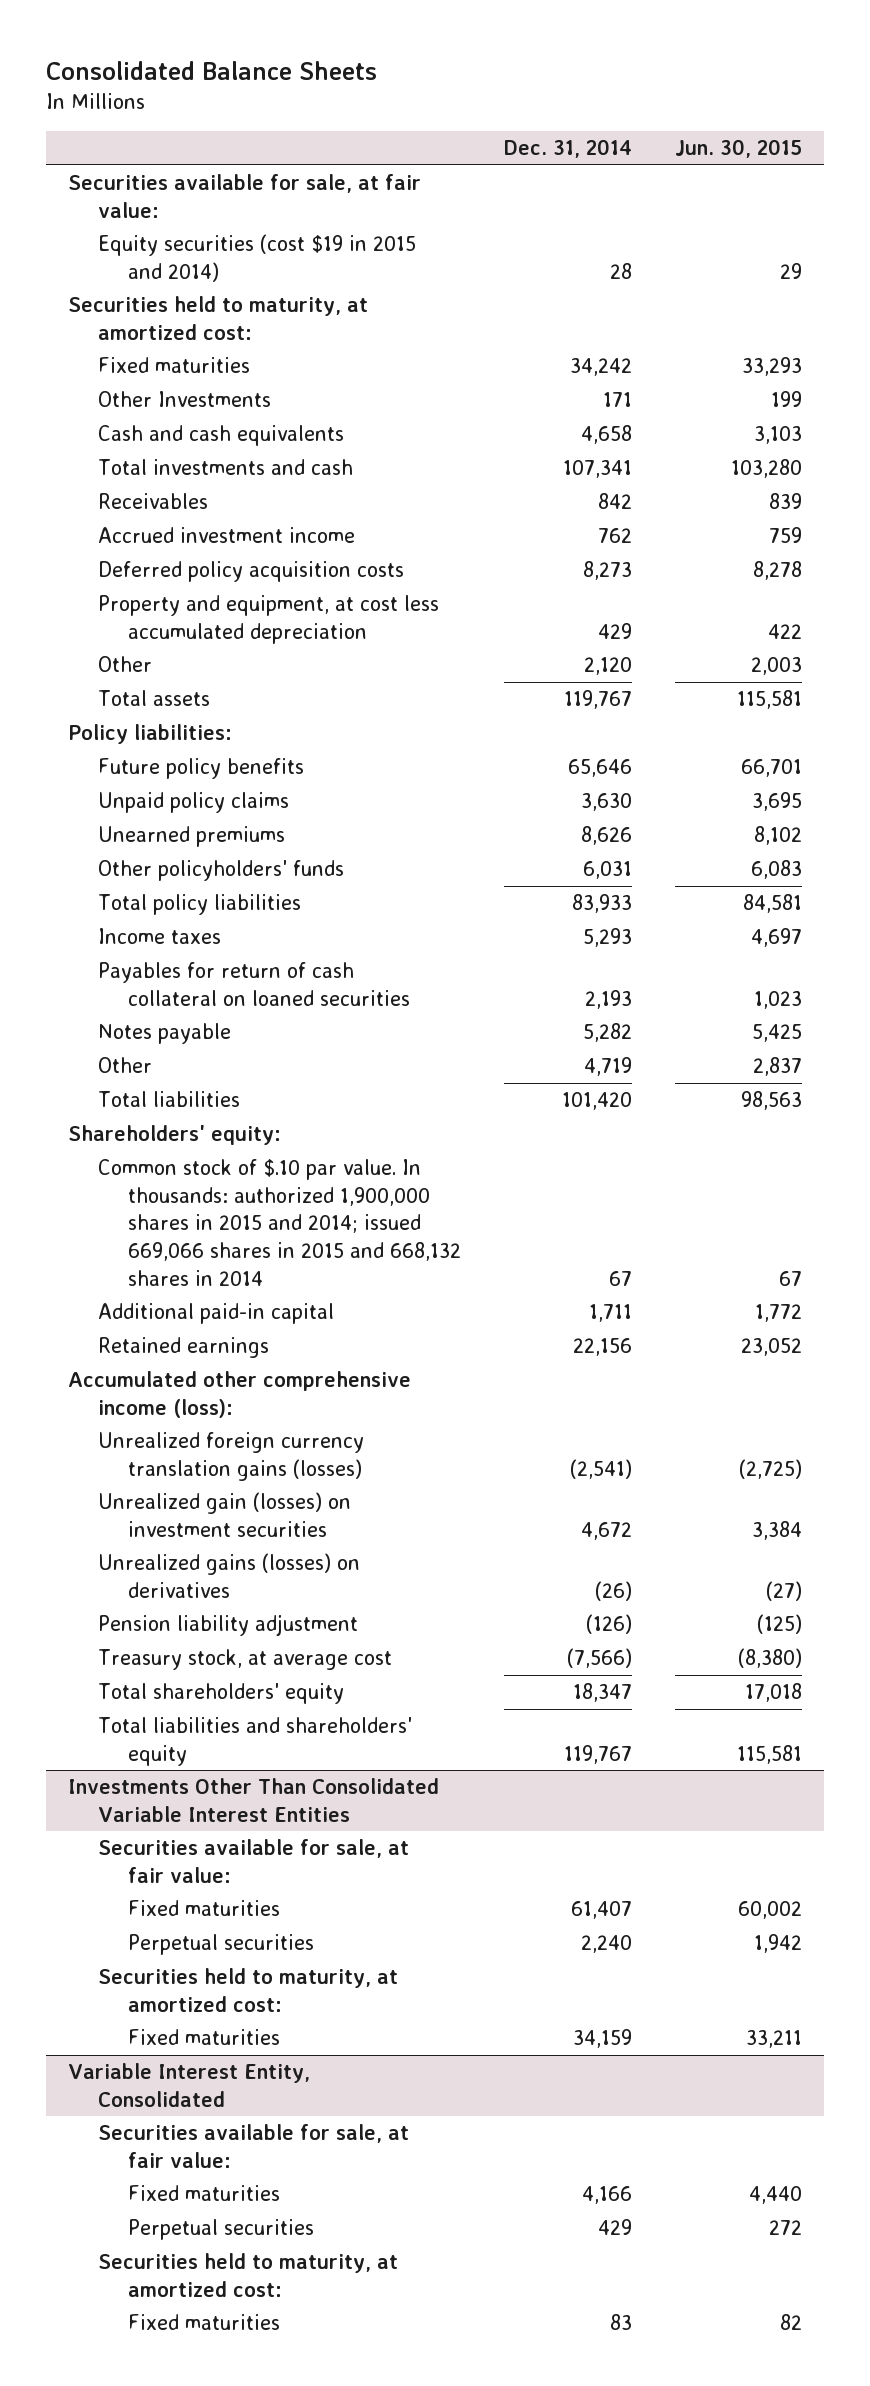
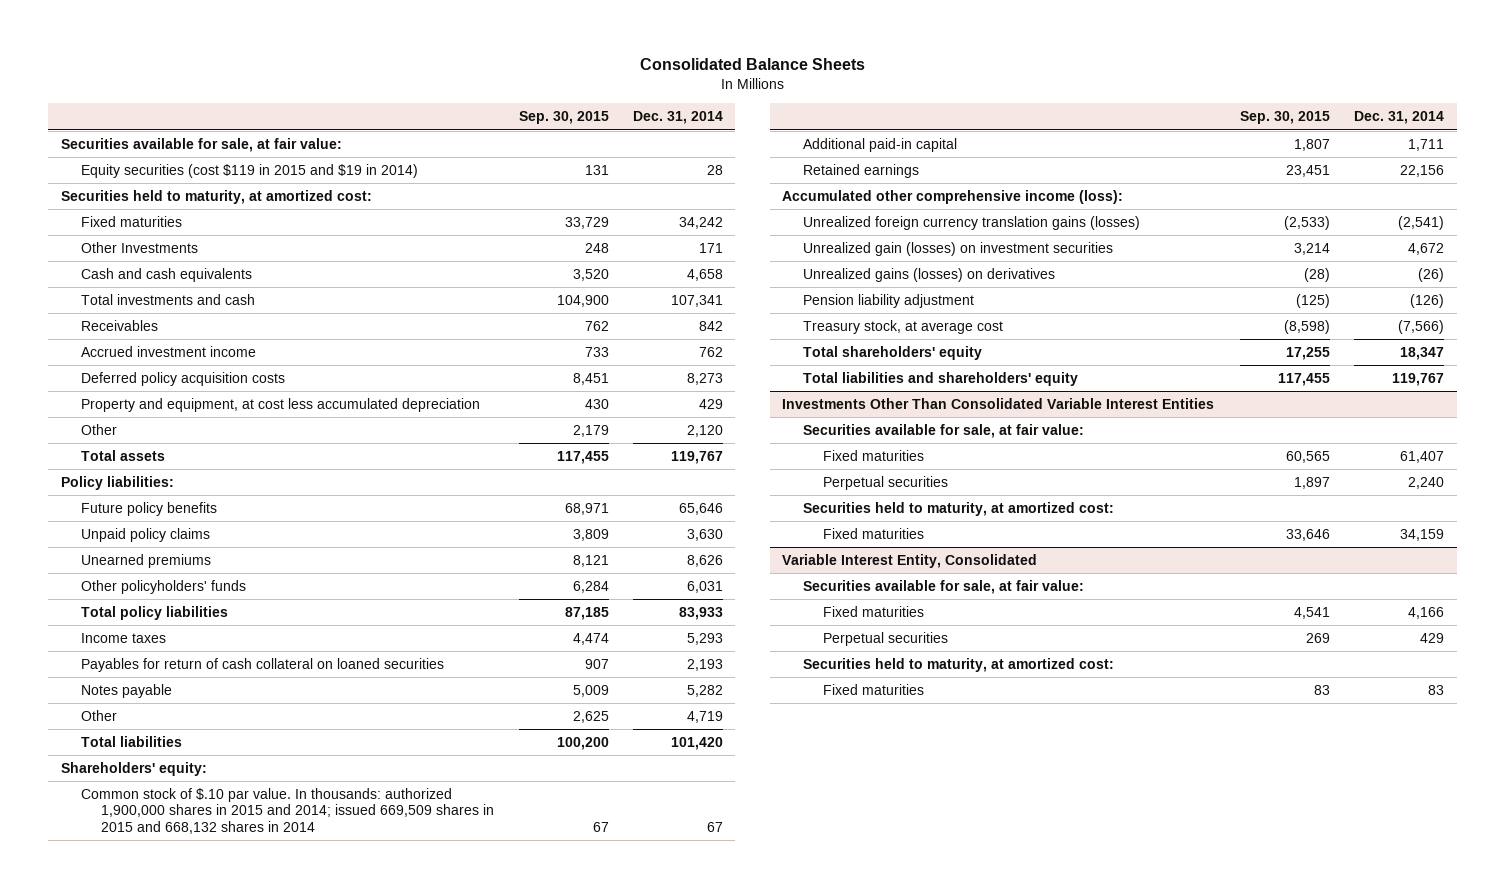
[675,139,803,159] Jun. 30, 2015 -> none
none -> [518,111,609,125] Sep. 30, 2015
[97,234,416,282] Equity securities (cost $19 in 2015 and 2014) -> [80,164,418,179] Equity securities (cost $119 in 2015 and $19 in 2014)
[97,1159,462,1286] Common stock of $.10 par value. In thousands: authorized 1,900,000 shares in 2015 and 2014; issued 669,066 shares in 2015 and 668,132 shares in 2014 -> [80,788,495,834] Common stock of $.10 par value. In thousands: authorized 1,900,000 shares in 2015 and 2014; issued 669,509 shares in 2015 and 668,132 shares in 2014

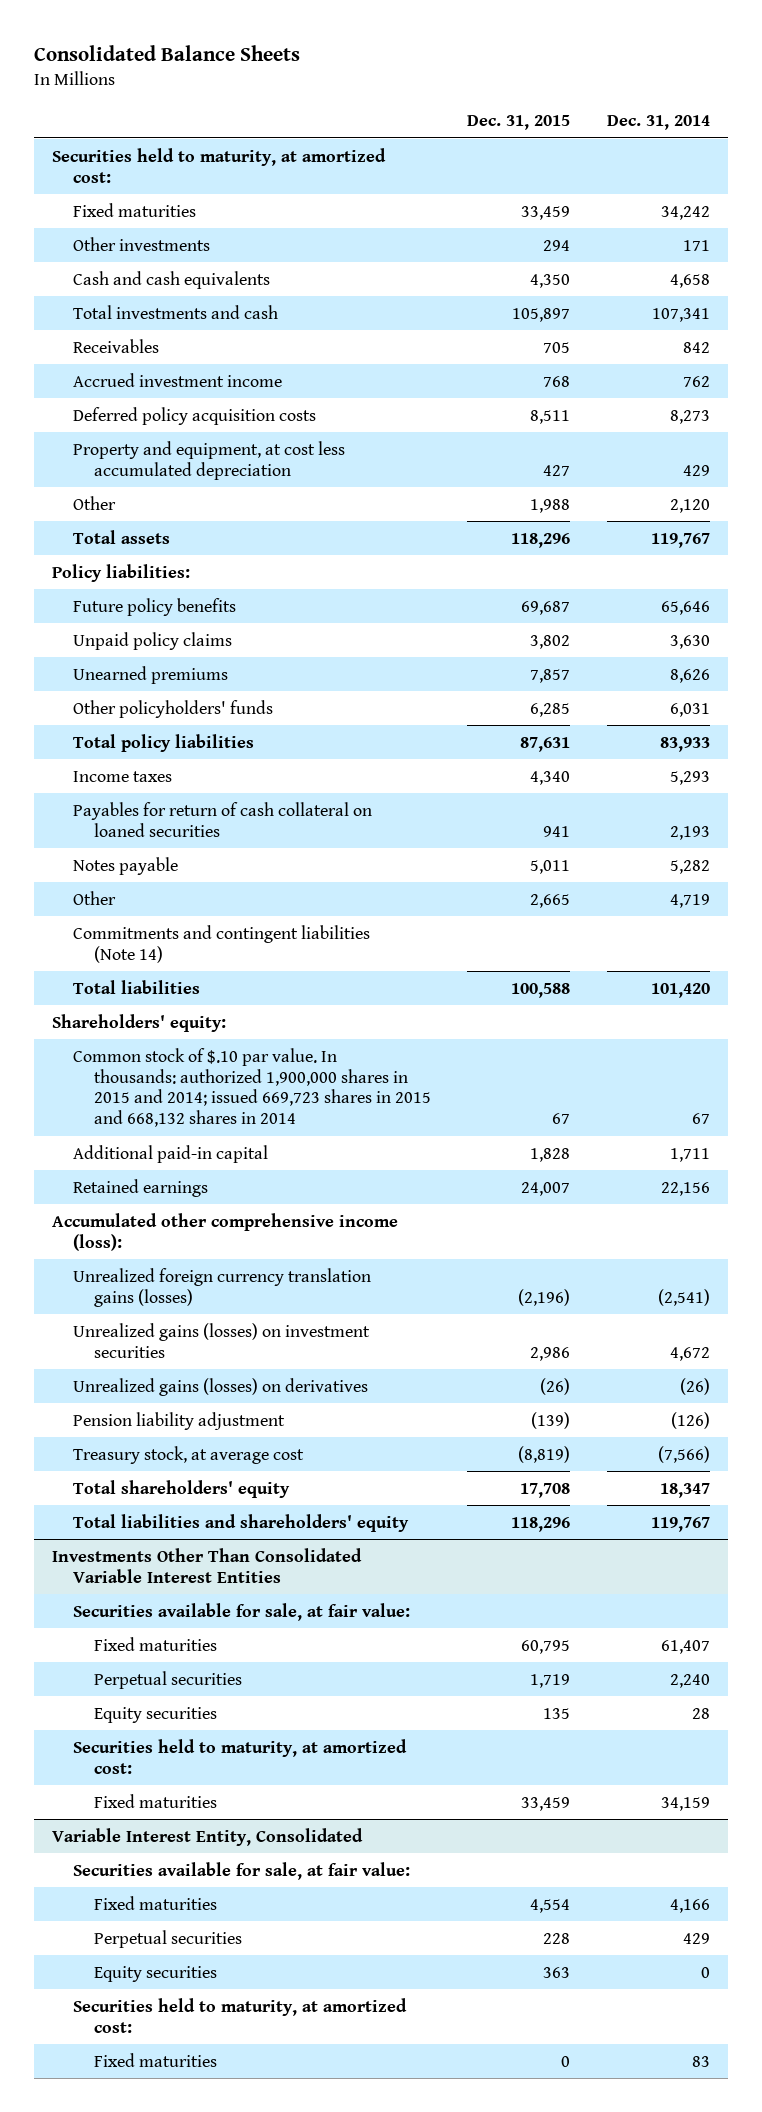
[518,111,609,125] Sep. 30, 2015 -> none
none -> [467,114,571,130] Dec. 31, 2015
[60,138,342,153] Securities available for sale, at fair value: -> none
[80,164,418,179] Equity securities (cost $119 in 2015 and $19 in 2014) -> none
[80,242,198,254] Other Investments -> [72,236,210,251] Other investments
none -> [72,924,370,963] Commitments and contingent liabilities (Note 14)
[80,788,495,834] Common stock of $.10 par value. In thousands: authorized 1,900,000 shares in 2015 and 2014; issued 669,509 shares in 2015 and 668,132 shares in 2014 -> [72,1047,431,1128] Common stock of $.10 par value. In thousands: authorized 1,900,000 shares in 2015 and 2014; issued 669,723 shares in 2015 and 668,132 shares in 2014
[802,242,1113,257] Unrealized gain (losses) on investment securities -> [72,1322,370,1358] Unrealized gains (losses) on investment securities
none -> [93,1706,217,1723] Equity securities
none -> [93,1965,217,1982] Equity securities

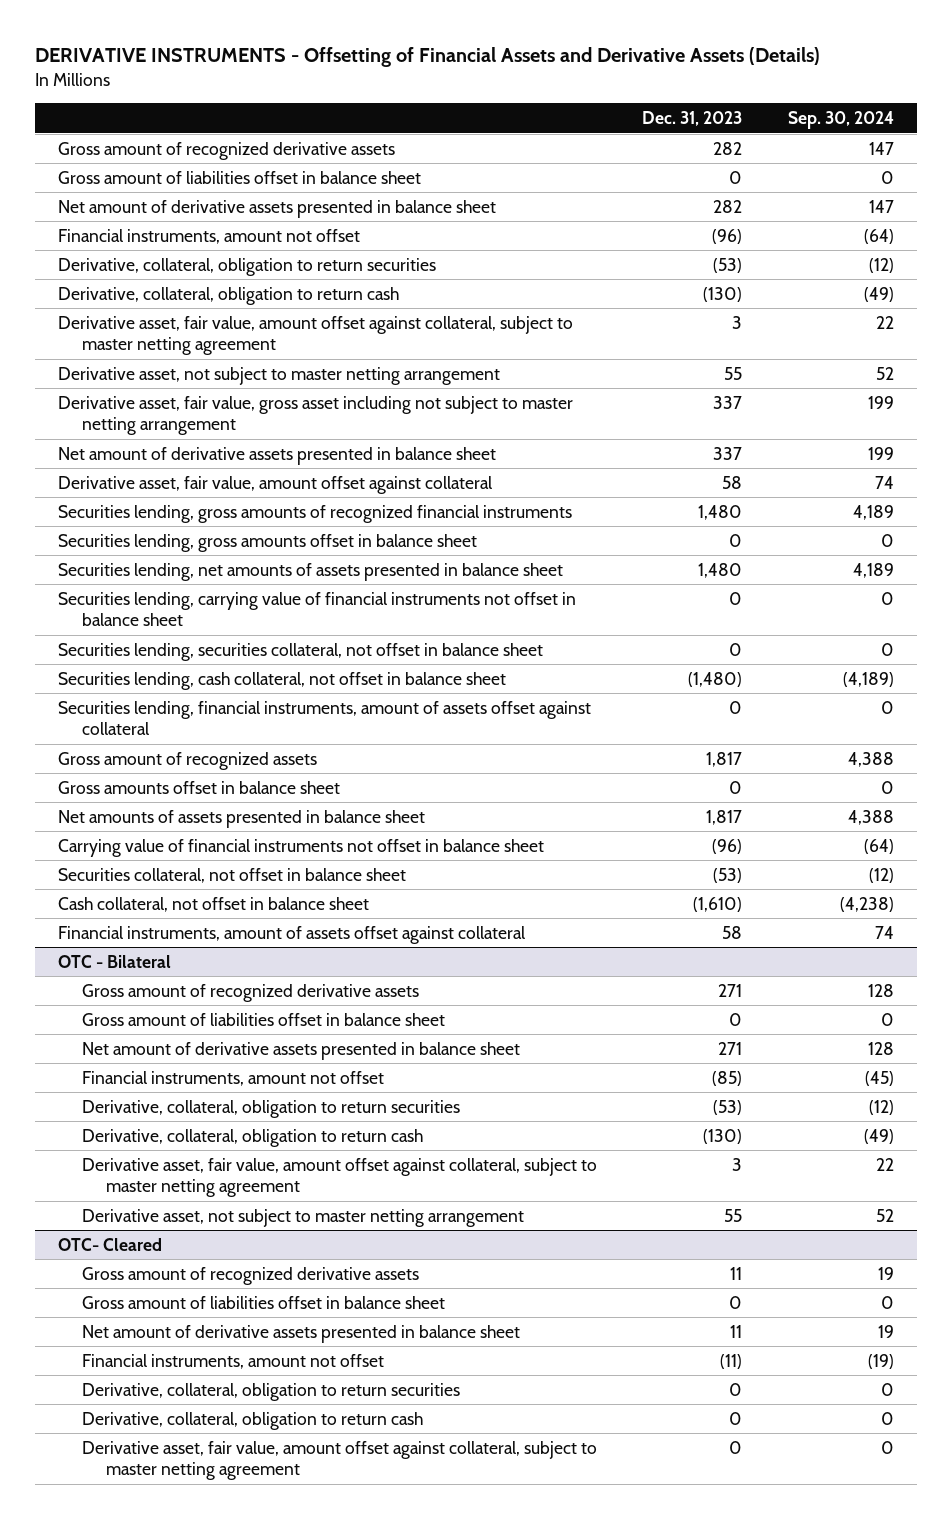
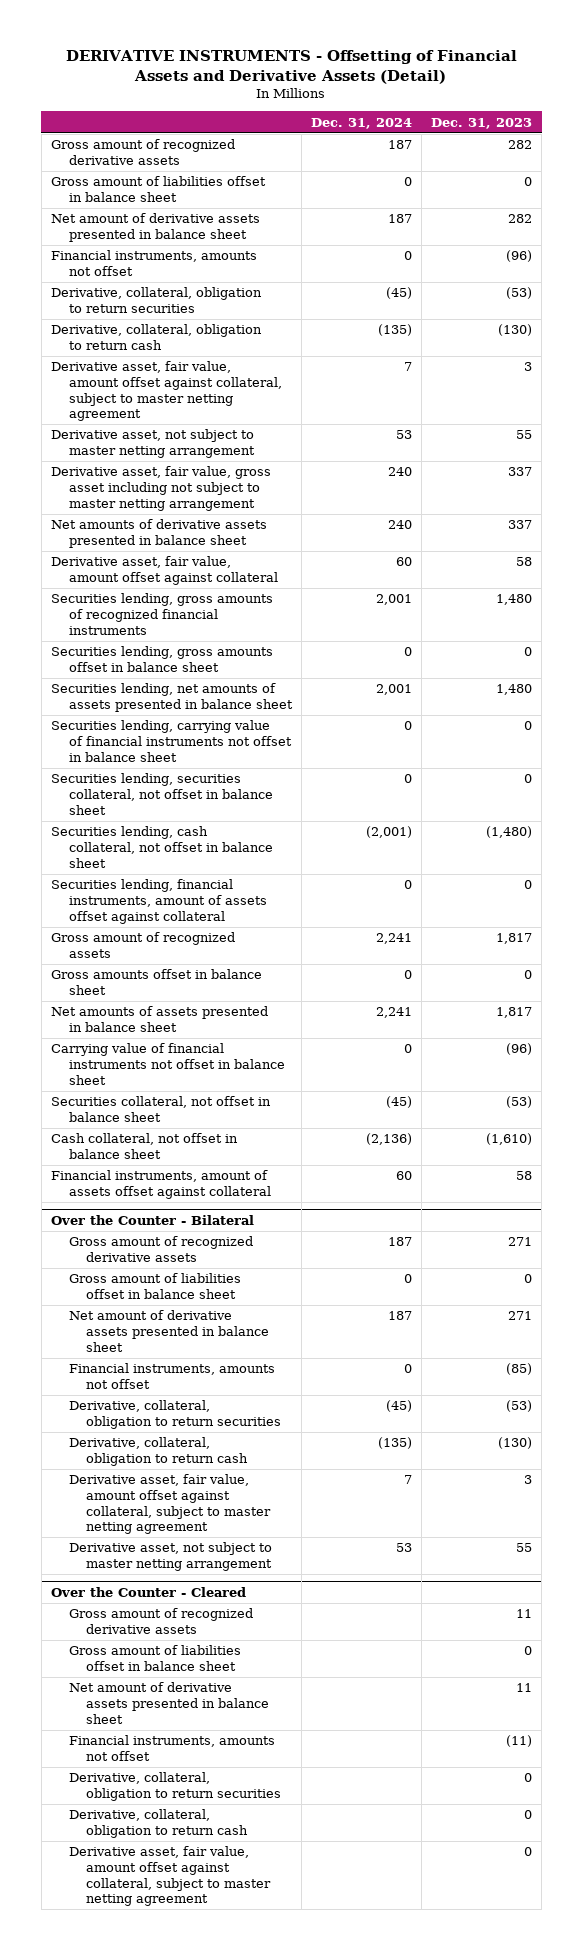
[35,47,821,68] DERIVATIVE INSTRUMENTS - Offsetting of Financial Assets and Derivative Assets (Details) -> [66,50,518,85] DERIVATIVE INSTRUMENTS - Offsetting of Financial Assets and Derivative Assets (Detail)
[787,111,894,130] Sep. 30, 2024 -> none
none -> [310,117,412,129] Dec. 31, 2024
[58,228,361,244] Financial instruments, amount not offset -> [51,250,258,277] Financial instruments, amounts not offset
[58,446,497,465] Net amount of derivative assets presented in balance sheet -> [51,519,268,549] Net amounts of derivative assets presented in balance sheet
[58,954,172,968] OTC - Bilateral -> [51,1215,255,1226] Over the Counter - Bilateral
[82,1070,385,1086] Financial instruments, amount not offset -> [68,1363,275,1390] Financial instruments, amounts not offset
[58,1237,163,1251] OTC- Cleared -> [51,1587,247,1598] Over the Counter - Cleared
[82,1353,385,1369] Financial instruments, amount not offset -> [68,1735,275,1762] Financial instruments, amounts not offset

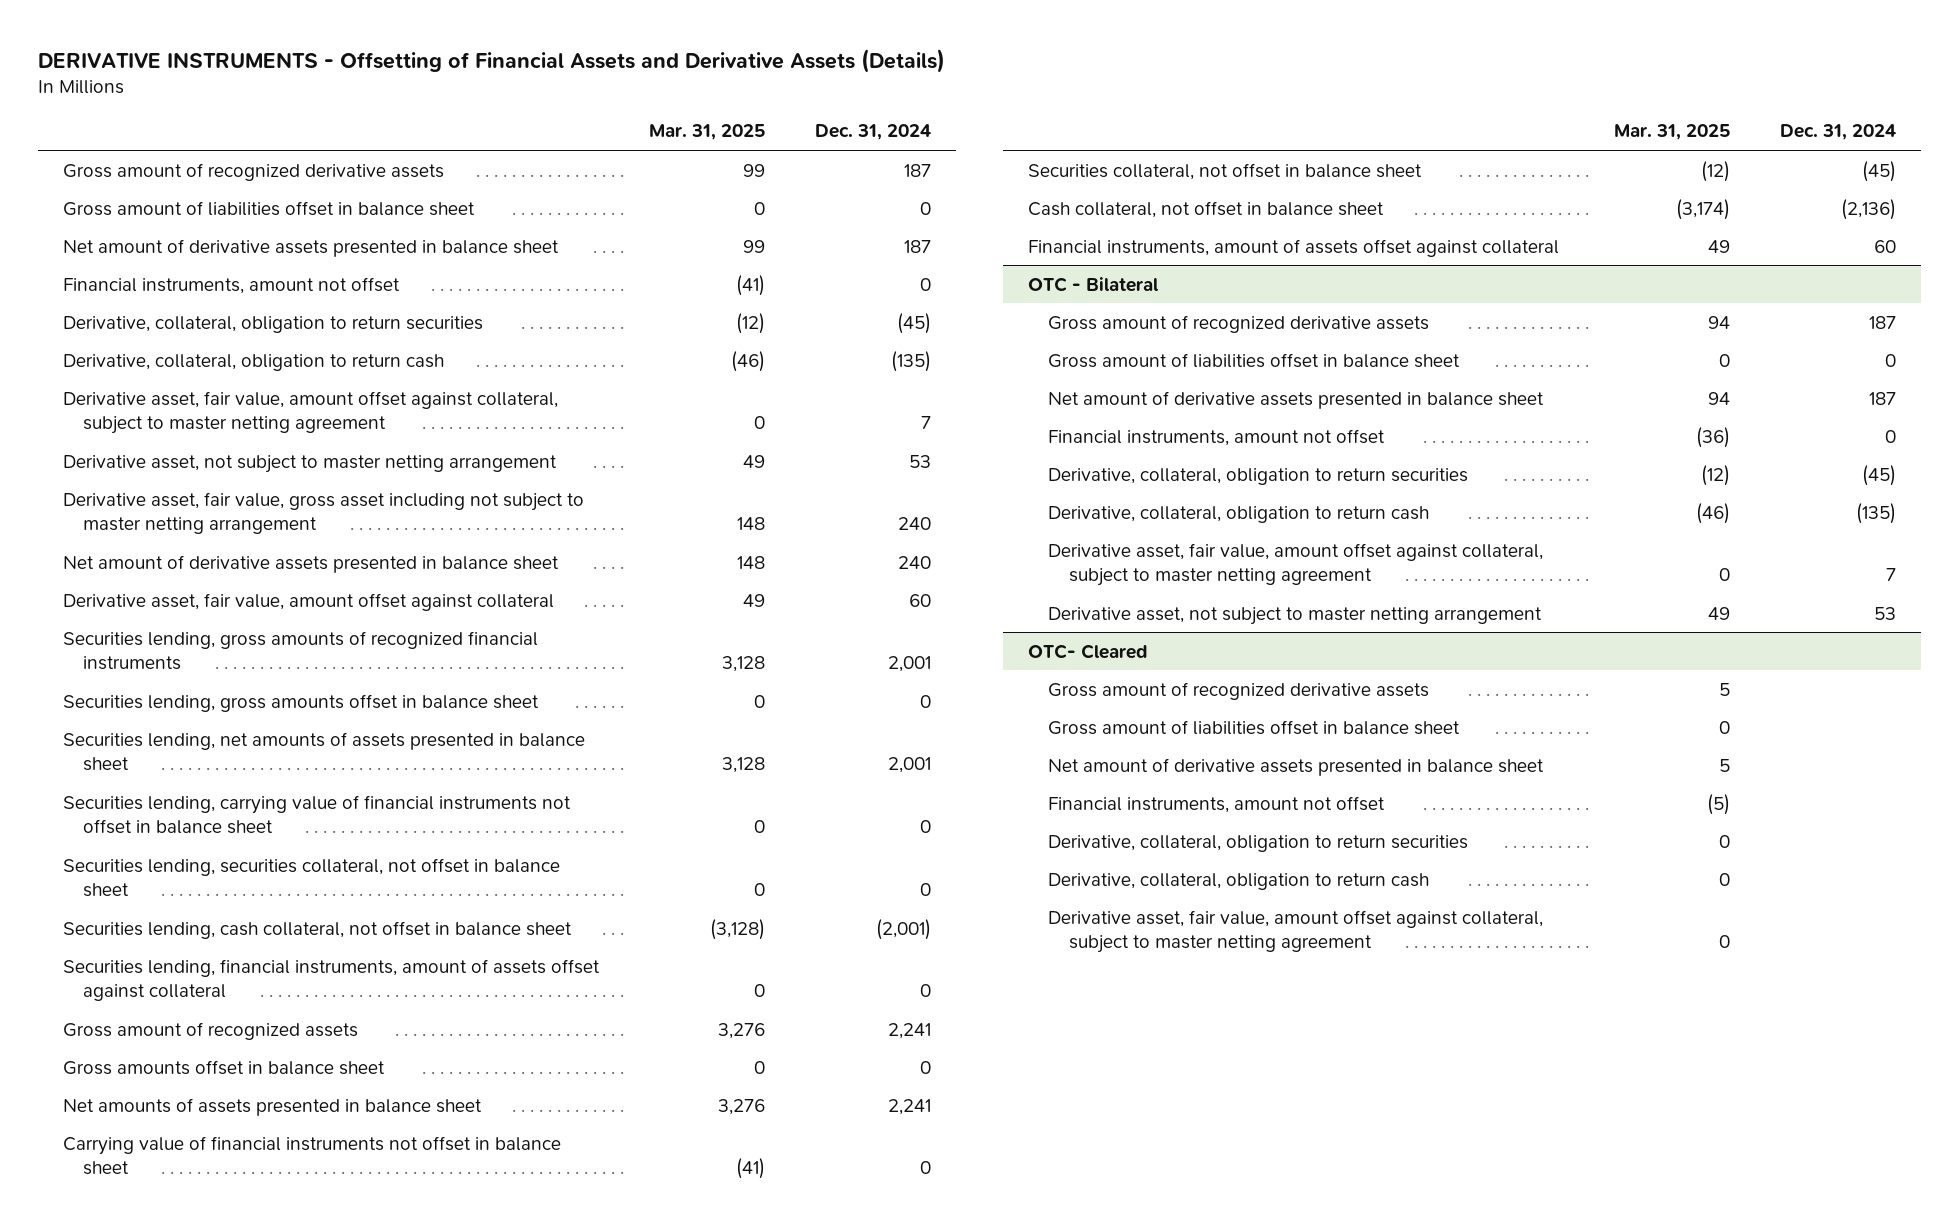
[66,50,518,85] DERIVATIVE INSTRUMENTS - Offsetting of Financial Assets and Derivative Assets (Detail) -> [38,48,946,73] DERIVATIVE INSTRUMENTS - Offsetting of Financial Assets and Derivative Assets (Details)
[430,117,532,129] Dec. 31, 2023 -> none
none -> [649,124,766,141] Mar. 31, 2025
[51,250,258,277] Financial instruments, amounts not offset -> [63,276,401,294] Financial instruments, amount not offset
[51,519,268,549] Net amounts of derivative assets presented in balance sheet -> [63,554,560,573] Net amount of derivative assets presented in balance sheet
[51,1215,255,1226] Over the Counter - Bilateral -> [1028,276,1160,292] OTC - Bilateral
[68,1363,275,1390] Financial instruments, amounts not offset -> [1048,428,1386,446] Financial instruments, amount not offset
[51,1587,247,1598] Over the Counter - Cleared -> [1028,643,1149,659] OTC- Cleared
[68,1735,275,1762] Financial instruments, amounts not offset -> [1048,795,1386,813] Financial instruments, amount not offset

